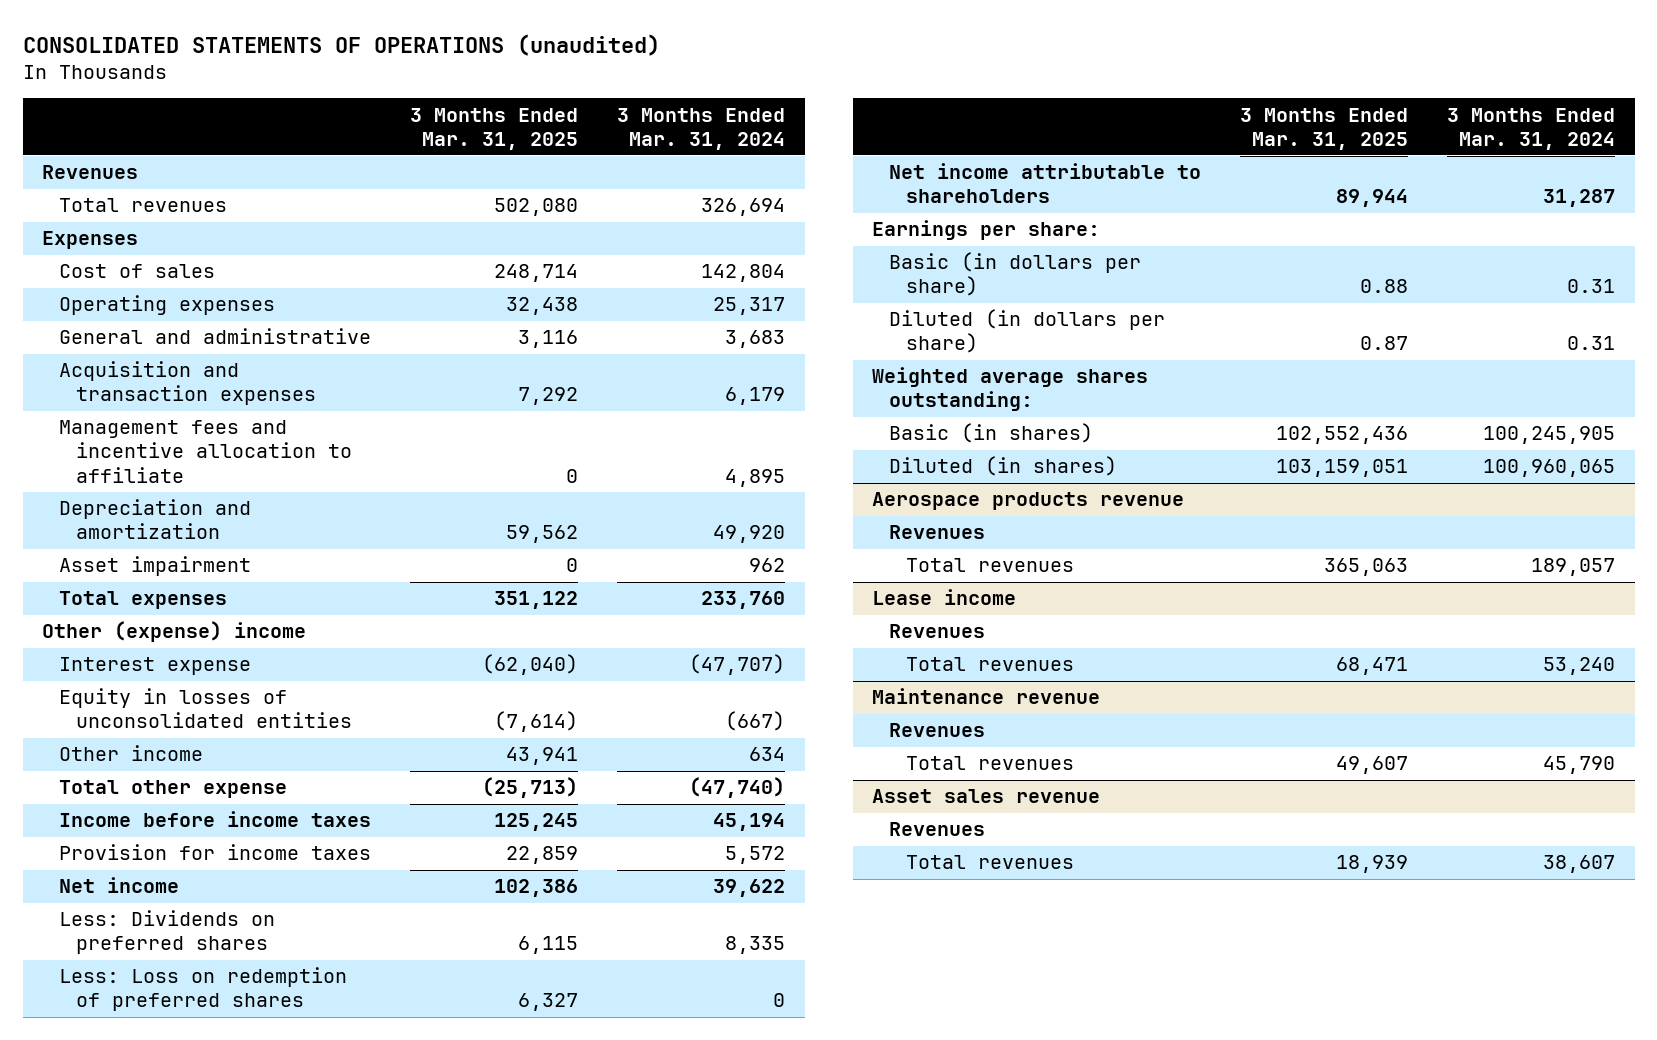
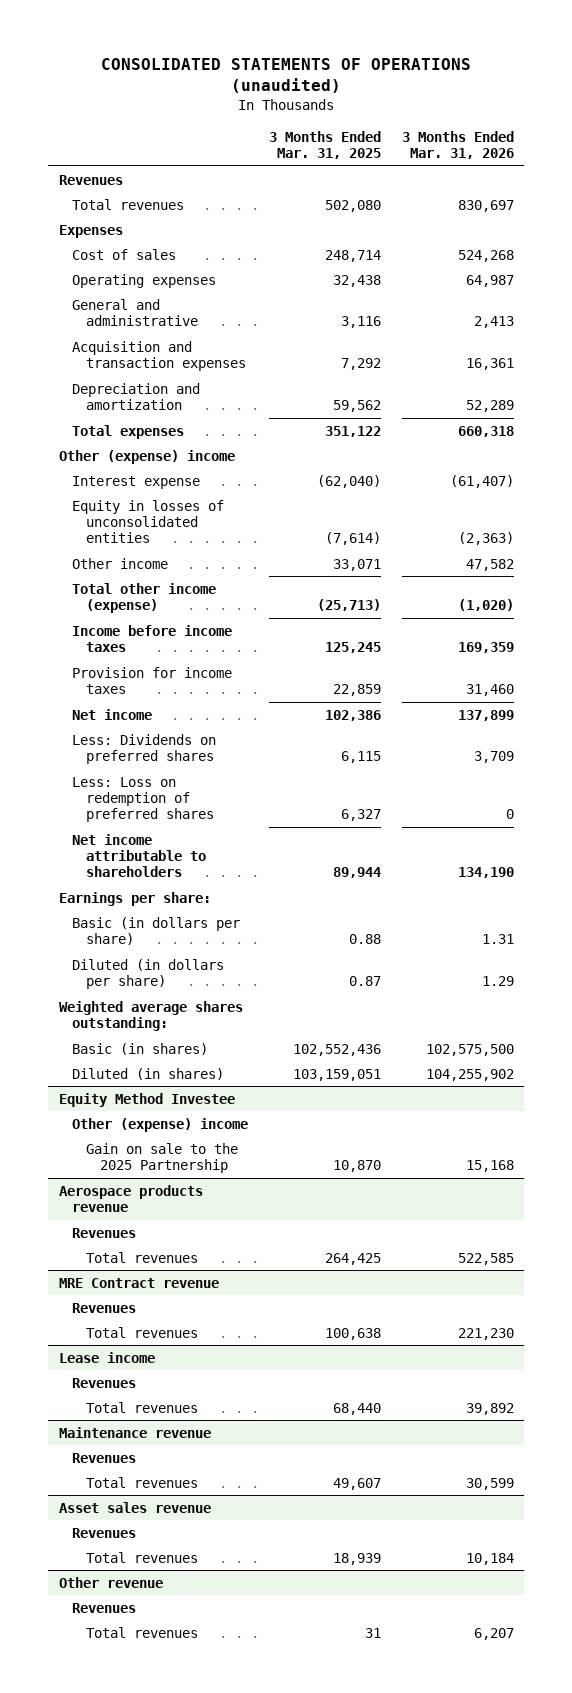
[617,107,786,150] 3 Months Ended Mar. 31, 2024 -> none
none -> [401,130,514,160] 3 Months Ended Mar. 31, 2026
[59,420,352,483] Management fees and incentive allocation to affiliate -> none
[59,556,252,577] Asset impairment -> none
[506,747,579,766] 43,941 -> [333,558,382,571] 33,071
[59,780,288,799] Total other expense -> [72,582,217,614] Total other income (expense)
none -> [58,1092,235,1107] Equity Method Investee
none -> [72,1117,249,1132] Other (expense) income
none -> [86,1142,239,1174] Gain on sale to the 2025 Partnership
[1324,558,1409,577] 365,063 -> [325,1252,382,1265] 264,425
none -> [58,1277,219,1288] MRE Contract revenue
none -> [72,1302,137,1313] Revenues
none -> [86,1326,199,1338] Total revenues
[1336,657,1409,676] 68,471 -> [333,1402,382,1415] 68,440
none -> [58,1576,163,1588] Other revenue
none -> [72,1602,137,1613] Revenues
none -> [86,1626,199,1638] Total revenues

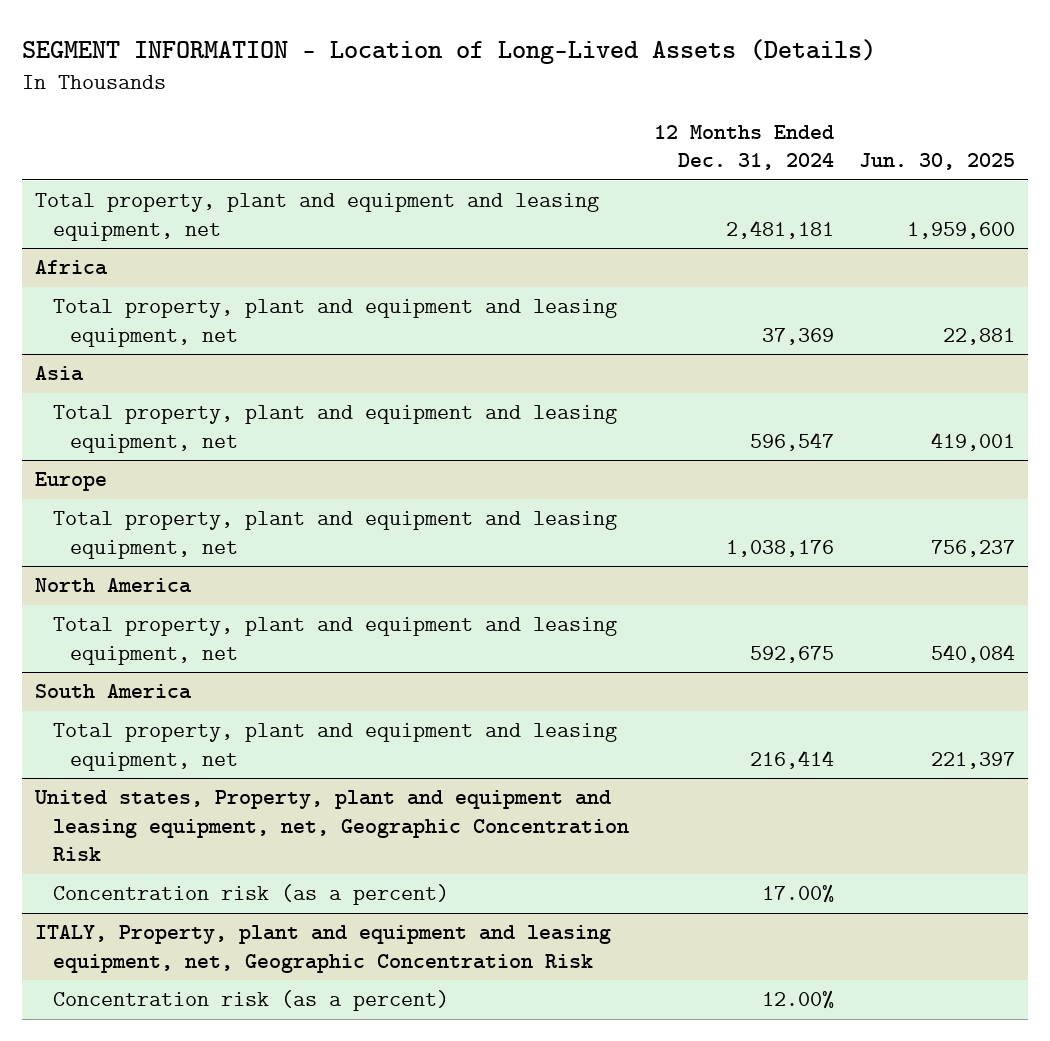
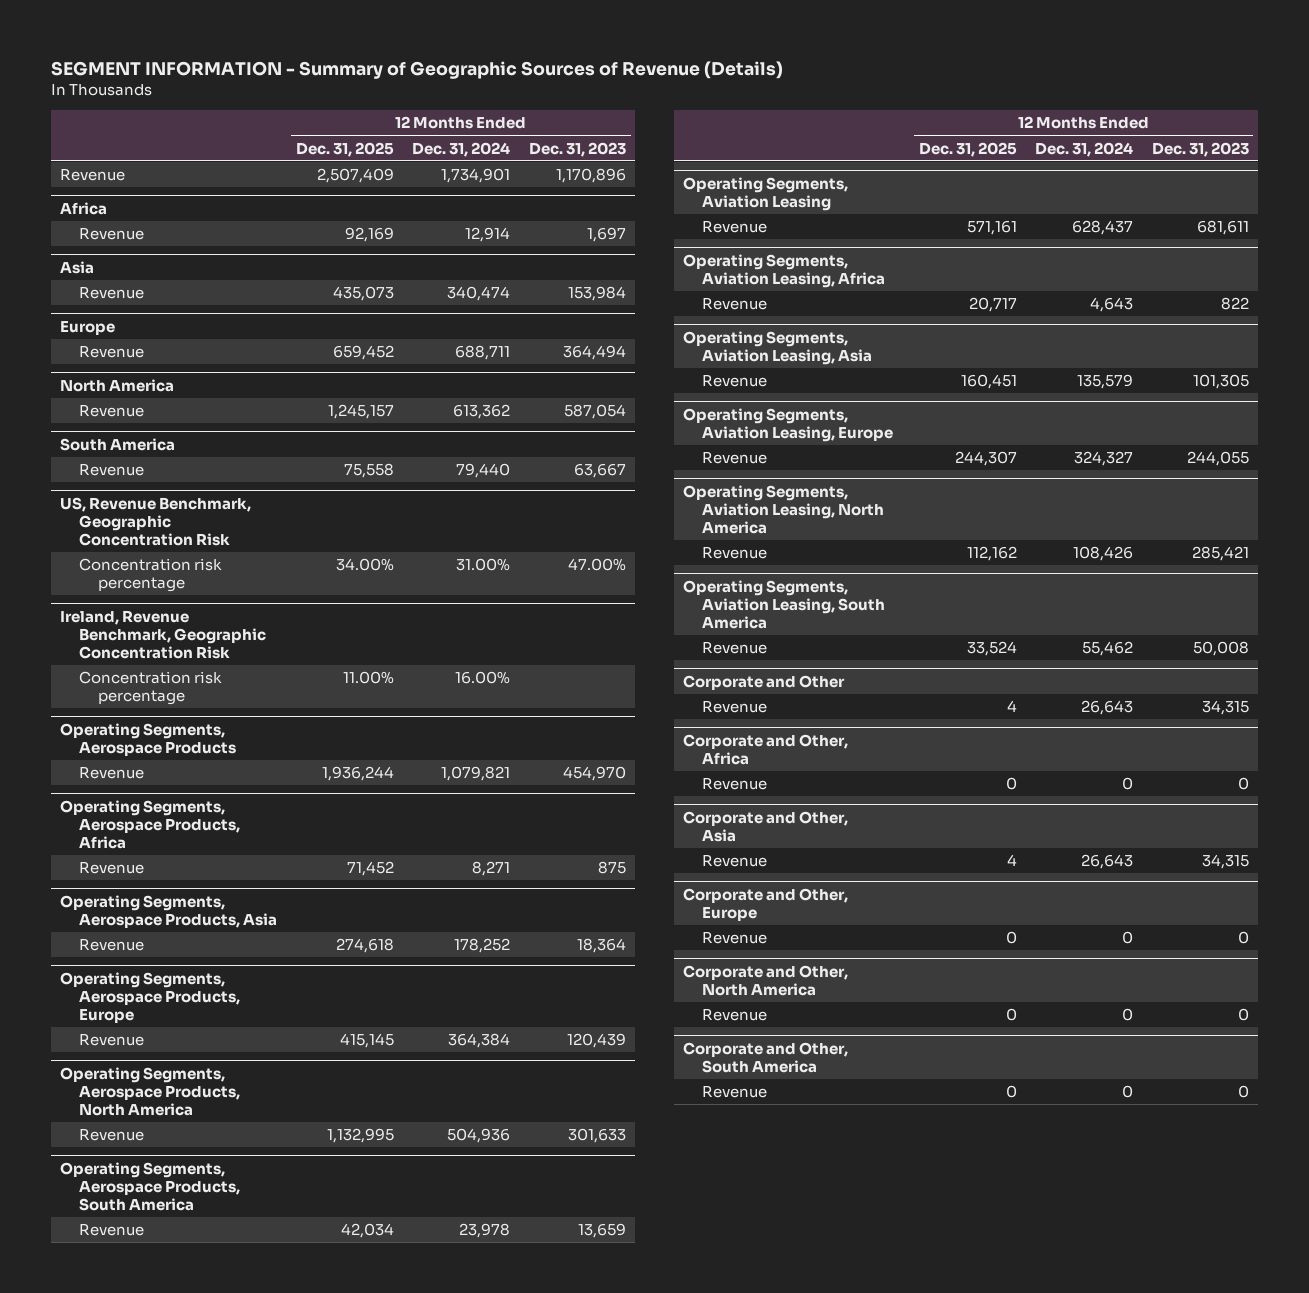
[22,39,877,65] SEGMENT INFORMATION - Location of Long-Lived Assets (Details) -> [50,60,783,79] SEGMENT INFORMATION - Summary of Geographic Sources of Revenue (Details)
[859,153,1016,171] Jun. 30, 2025 -> none
none -> [295,141,394,157] Dec. 31, 2025
none -> [529,141,627,157] Dec. 31, 2023
[35,193,600,241] Total property, plant and equipment and leasing equipment, net -> none
none -> [60,169,126,182] Revenue
[52,299,617,347] Total property, plant and equipment and leasing equipment, net -> none
none -> [79,228,145,241] Revenue
[52,405,617,453] Total property, plant and equipment and leasing equipment, net -> none
none -> [79,287,145,300] Revenue
[52,511,617,559] Total property, plant and equipment and leasing equipment, net -> none
none -> [79,346,145,359] Revenue
[52,617,617,665] Total property, plant and equipment and leasing equipment, net -> none
none -> [79,405,145,418] Revenue
[52,723,617,771] Total property, plant and equipment and leasing equipment, net -> none
[34,790,629,862] United states, Property, plant and equipment and leasing equipment, net, Geographic Concentration Risk -> none
[35,925,612,973] ITALY, Property, plant and equipment and leasing equipment, net, Geographic Concentration Risk -> none
none -> [79,464,145,477] Revenue
none -> [60,497,252,546] US, Revenue Benchmark, Geographic Concentration Risk
[52,884,449,906] Concentration risk (as a percent) -> [79,558,223,592] Concentration risk percentage
[762,884,835,904] 17.00% -> [456,558,511,572] 31.00%
none -> [60,610,267,659] Ireland, Revenue Benchmark, Geographic Concentration Risk
[52,990,449,1012] Concentration risk (as a percent) -> [79,671,223,705] Concentration risk percentage
[762,990,835,1010] 12.00% -> [455,671,511,685] 16.00%
none -> [60,723,237,756] Operating Segments, Aerospace Products
none -> [79,767,145,780] Revenue
none -> [60,800,241,849] Operating Segments, Aerospace Products, Africa
none -> [79,862,145,875] Revenue
none -> [60,895,278,928] Operating Segments, Aerospace Products, Asia
none -> [79,939,145,952] Revenue
none -> [60,972,241,1023] Operating Segments, Aerospace Products, Europe
none -> [79,1034,145,1047] Revenue
none -> [60,1067,241,1116] Operating Segments, Aerospace Products, North America
none -> [79,1129,145,1142] Revenue
none -> [60,1162,241,1211] Operating Segments, Aerospace Products, South America
none -> [79,1224,145,1237] Revenue
none -> [682,177,848,211] Operating Segments, Aviation Leasing
none -> [701,221,767,234] Revenue
none -> [682,254,885,288] Operating Segments, Aviation Leasing, Africa
none -> [701,298,767,311] Revenue
none -> [682,331,872,365] Operating Segments, Aviation Leasing, Asia
none -> [701,375,767,388] Revenue
none -> [682,408,893,442] Operating Segments, Aviation Leasing, Europe
none -> [701,452,767,465] Revenue
none -> [682,485,884,534] Operating Segments, Aviation Leasing, North America
none -> [701,547,767,560] Revenue
none -> [682,580,885,629] Operating Segments, Aviation Leasing, South America
none -> [701,642,767,655] Revenue
none -> [682,675,845,691] Corporate and Other
none -> [701,701,767,714] Revenue
none -> [682,734,848,765] Corporate and Other, Africa
none -> [701,778,767,791] Revenue
none -> [682,811,848,842] Corporate and Other, Asia
none -> [701,855,767,868] Revenue
none -> [682,888,848,921] Corporate and Other, Europe
none -> [701,932,767,945] Revenue
none -> [682,965,848,996] Corporate and Other, North America
none -> [701,1009,767,1022] Revenue
none -> [682,1042,848,1073] Corporate and Other, South America
none -> [701,1086,767,1099] Revenue

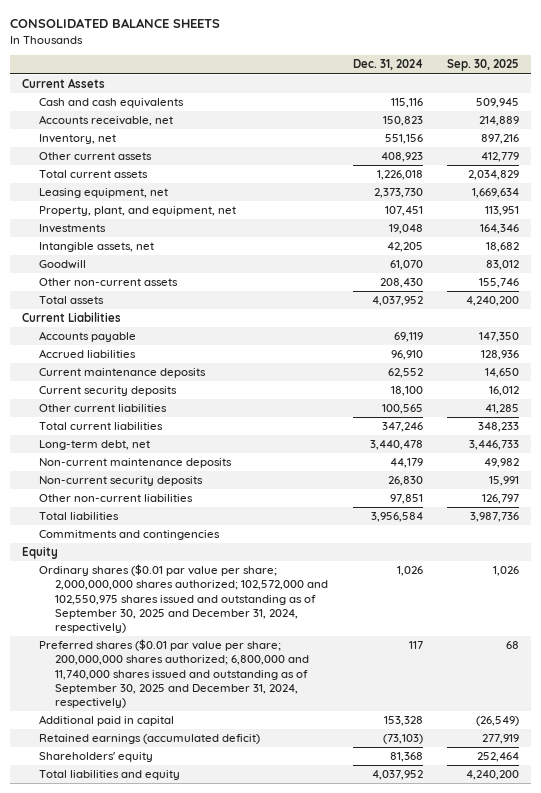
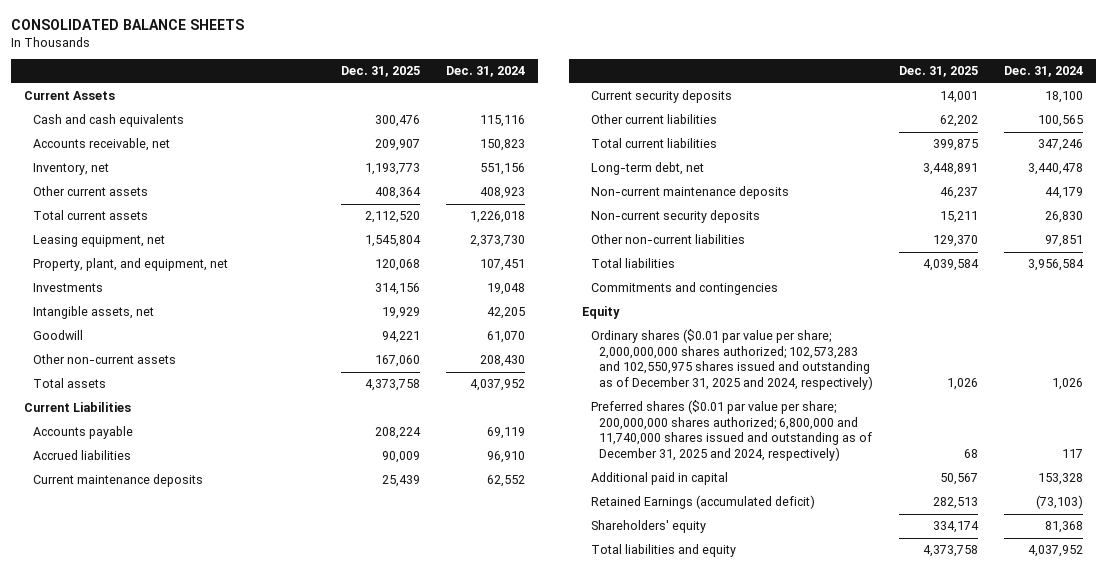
[446,59,519,72] Sep. 30, 2025 -> none
none -> [341,66,421,78] Dec. 31, 2025
[38,564,329,634] Ordinary shares ($0.01 par value per share; 2,000,000,000 shares authorized; 102,572,000 and 102,550,975 shares issued and outstanding as of September 30, 2025 and December 31, 2024, respectively) -> [590,329,874,391] Ordinary shares ($0.01 par value per share; 2,000,000,000 shares authorized; 102,573,283 and 102,550,975 shares issued and outstanding as of December 31, 2025 and 2024, respectively)
[38,639,310,709] Preferred shares ($0.01 par value per share; 200,000,000 shares authorized; 6,800,000 and 11,740,000 shares issued and outstanding as of September 30, 2025 and December 31, 2024, respectively) -> [590,400,873,462] Preferred shares ($0.01 par value per share; 200,000,000 shares authorized; 6,800,000 and 11,740,000 shares issued and outstanding as of December 31, 2025 and 2024, respectively)
[38,734,260,745] Retained earnings (accumulated deficit) -> [590,495,815,510] Retained Earnings (accumulated deficit)

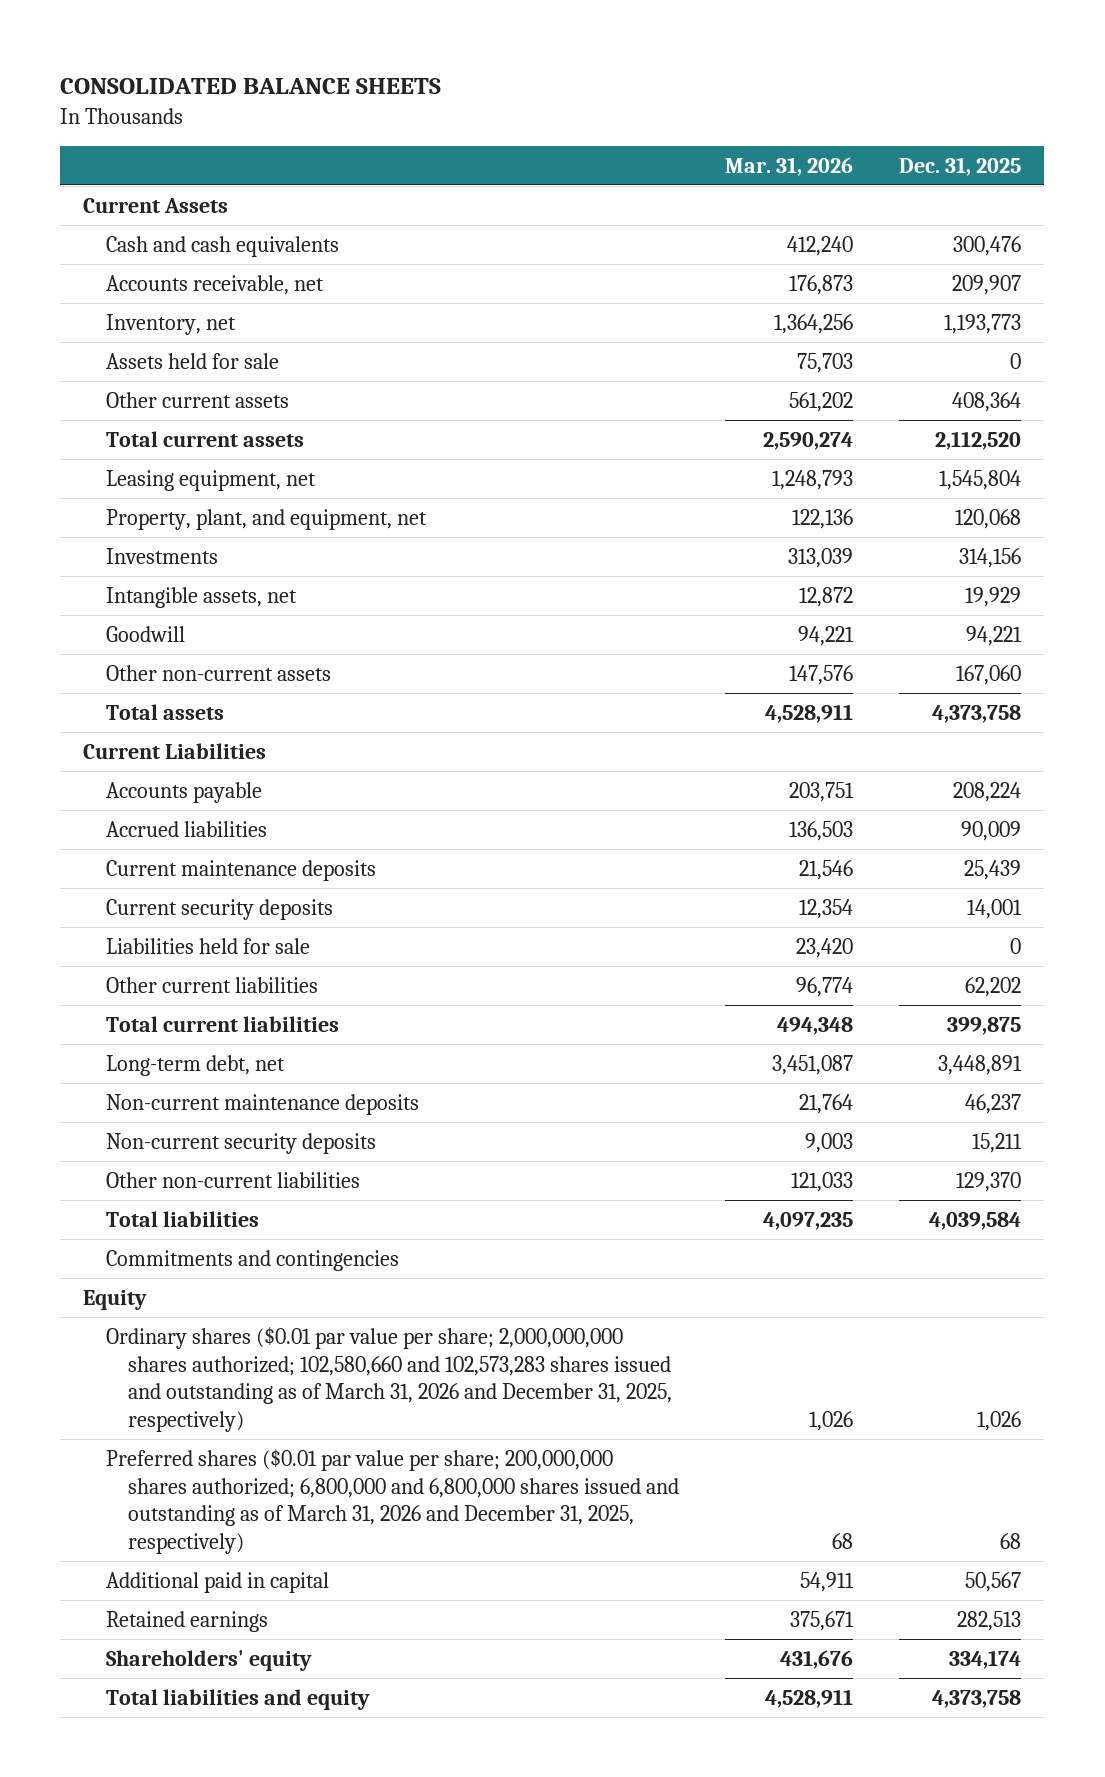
[446,66,526,78] Dec. 31, 2024 -> none
none -> [725,156,854,176] Mar. 31, 2026
none -> [105,353,279,370] Assets held for sale
none -> [105,938,310,955] Liabilities held for sale
[590,329,874,391] Ordinary shares ($0.01 par value per share; 2,000,000,000 shares authorized; 102,573,283 and 102,550,975 shares issued and outstanding as of December 31, 2025 and 2024, respectively) -> [105,1327,673,1432] Ordinary shares ($0.01 par value per share; 2,000,000,000 shares authorized; 102,580,660 and 102,573,283 shares issued and outstanding as of March 31, 2026 and December 31, 2025, respectively)
[590,400,873,462] Preferred shares ($0.01 par value per share; 200,000,000 shares authorized; 6,800,000 and 11,740,000 shares issued and outstanding as of December 31, 2025 and 2024, respectively) -> [105,1449,680,1554] Preferred shares ($0.01 par value per share; 200,000,000 shares authorized; 6,800,000 and 6,800,000 shares issued and outstanding as of March 31, 2026 and December 31, 2025, respectively)
[590,495,815,510] Retained Earnings (accumulated deficit) -> [105,1611,268,1633] Retained earnings

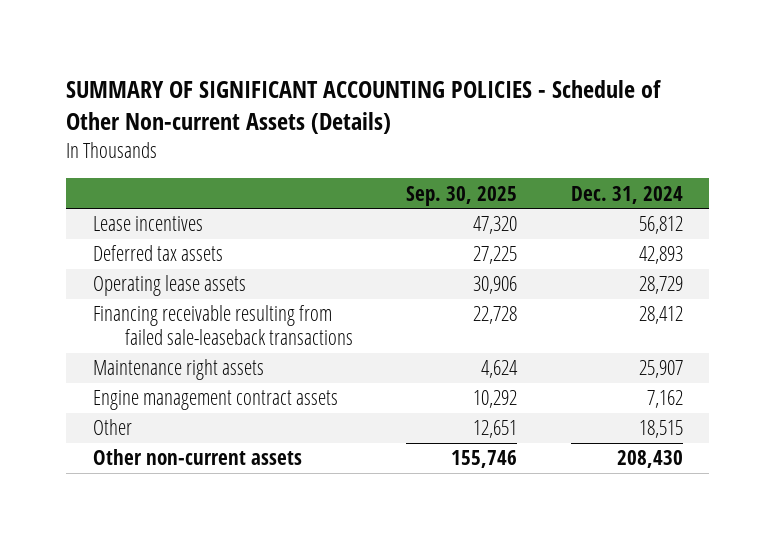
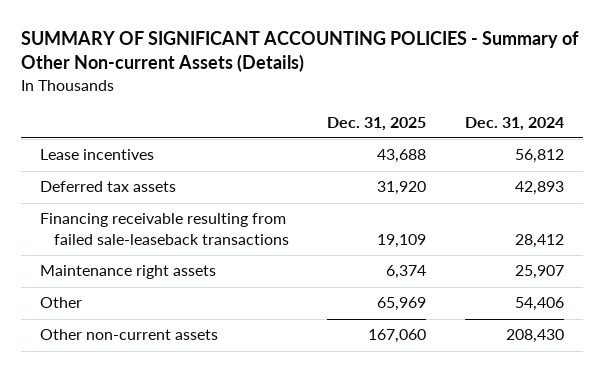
[66,80,663,135] SUMMARY OF SIGNIFICANT ACCOUNTING POLICIES - Schedule of Other Non-current Assets (Details) -> [20,30,579,73] SUMMARY OF SIGNIFICANT ACCOUNTING POLICIES - Summary of Other Non-current Assets (Details)
[406,185,518,206] Sep. 30, 2025 -> none
none -> [327,116,427,131] Dec. 31, 2025
[93,275,247,297] Operating lease assets -> none
[93,390,339,411] Engine management contract assets -> none
[638,420,683,439] 18,515 -> [514,297,564,312] 54,406

